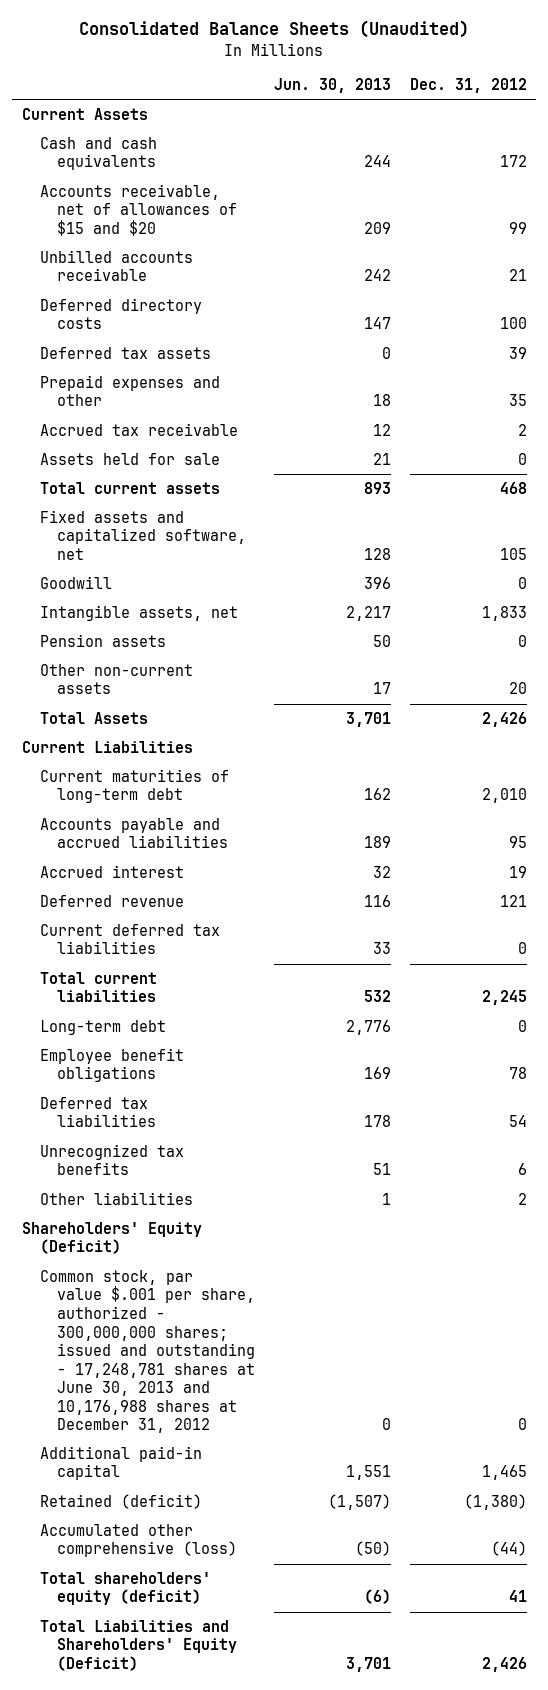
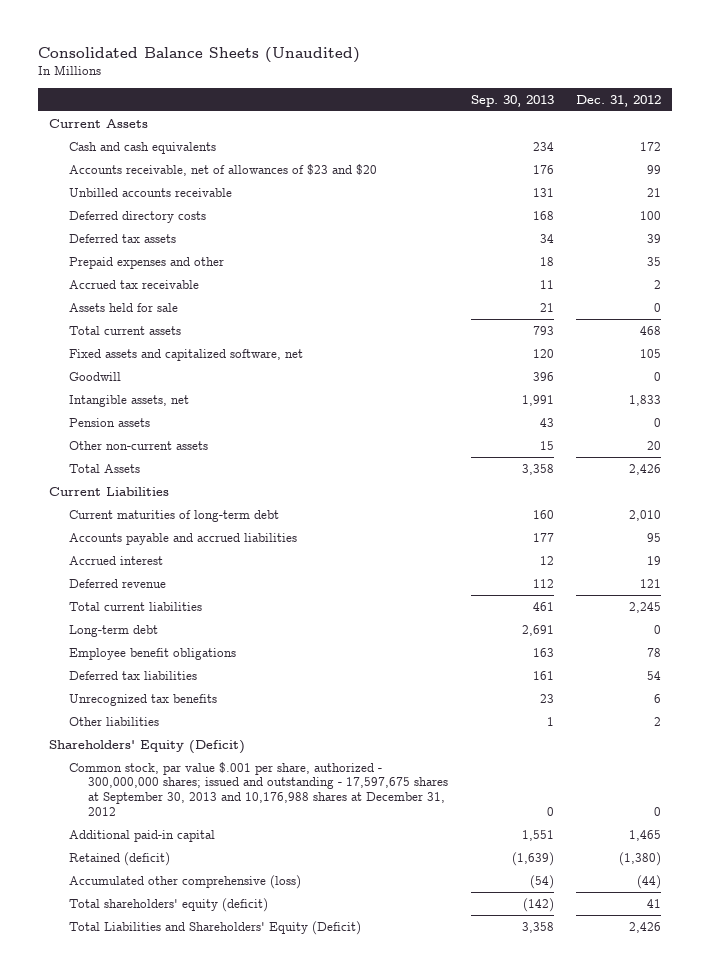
[274,78,392,94] Jun. 30, 2013 -> none
none -> [470,94,554,107] Sep. 30, 2013
[39,183,238,237] Accounts receivable, net of allowances of $15 and $20 -> [68,163,377,176] Accounts receivable, net of allowances of $23 and $20
[39,923,220,955] Current deferred tax liabilities -> none
[39,1269,256,1434] Common stock, par value $.001 per share, authorized - 300,000,000 shares; issued and outstanding - 17,248,781 shares at June 30, 2013 and 10,176,988 shares at December 31, 2012 -> [68,761,449,817] Common stock, par value $.001 per share, authorized - 300,000,000 shares; issued and outstanding - 17,597,675 shares at September 30, 2013 and 10,176,988 shares at December 31, 2012

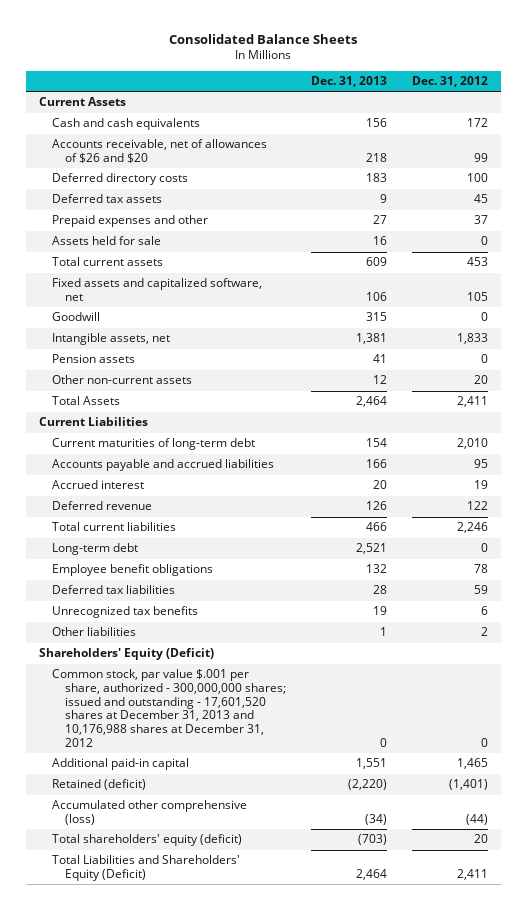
[38,47,361,64] Consolidated Balance Sheets (Unaudited) -> [169,33,358,44] Consolidated Balance Sheets
[470,94,554,107] Sep. 30, 2013 -> none
none -> [311,76,388,88] Dec. 31, 2013
[68,187,232,197] Unbilled accounts receivable -> none
[68,163,377,176] Accounts receivable, net of allowances of $23 and $20 -> [51,139,267,164] Accounts receivable, net of allowances of $26 and $20
[68,279,199,289] Accrued tax receivable -> none
[647,233,662,243] 39 -> [474,194,489,204] 45
[647,256,662,266] 35 -> [474,215,489,225] 37
[640,325,662,335] 468 -> [467,257,489,267] 453
[629,463,662,475] 2,426 -> [457,396,489,408] 2,411
[640,578,662,588] 121 -> [467,501,489,511] 122
[629,601,662,613] 2,245 -> [457,522,489,534] 2,246
[647,670,662,680] 54 -> [474,585,489,595] 59
[68,761,449,817] Common stock, par value $.001 per share, authorized - 300,000,000 shares; issued and outstanding - 17,597,675 shares at September 30, 2013 and 10,176,988 shares at December 31, 2012 -> [51,669,286,747] Common stock, par value $.001 per share, authorized - 300,000,000 shares; issued and outstanding - 17,601,520 shares at December 31, 2013 and 10,176,988 shares at December 31, 2012
[619,851,662,866] (1,380) -> [449,779,489,791] (1,401)
[647,898,662,908] 41 -> [474,834,489,844] 20
[629,921,662,933] 2,426 -> [457,869,489,881] 2,411

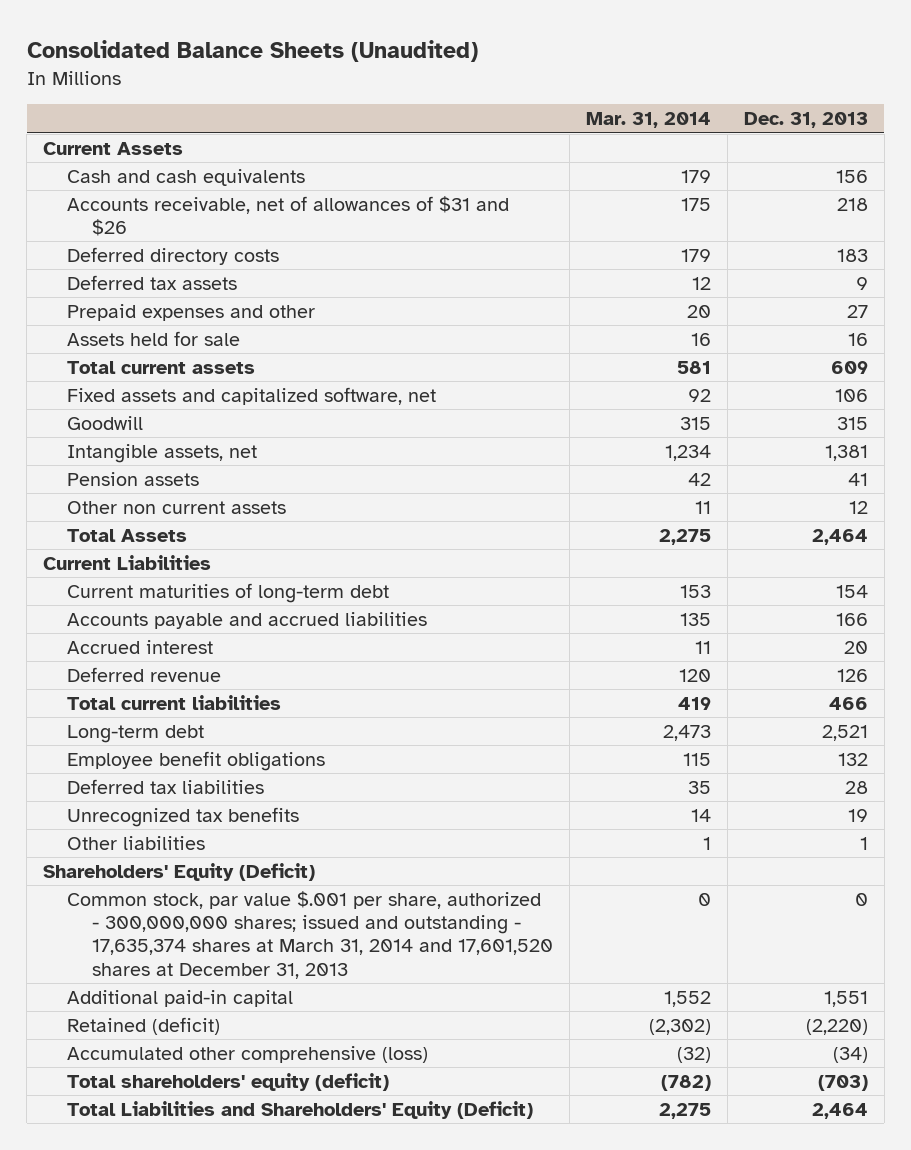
[169,33,358,44] Consolidated Balance Sheets -> [26,39,478,62] Consolidated Balance Sheets (Unaudited)
[412,76,489,88] Dec. 31, 2012 -> none
none -> [585,112,711,129] Mar. 31, 2014
[51,139,267,164] Accounts receivable, net of allowances of $26 and $20 -> [67,195,510,237] Accounts receivable, net of allowances of $31 and $26
[51,375,192,385] Other non-current assets -> [67,500,287,514] Other non current assets
[51,669,286,747] Common stock, par value $.001 per share, authorized - 300,000,000 shares; issued and outstanding - 17,601,520 shares at December 31, 2013 and 10,176,988 shares at December 31, 2012 -> [67,890,553,979] Common stock, par value $.001 per share, authorized - 300,000,000 shares; issued and outstanding - 17,635,374 shares at March 31, 2014 and 17,601,520 shares at December 31, 2013

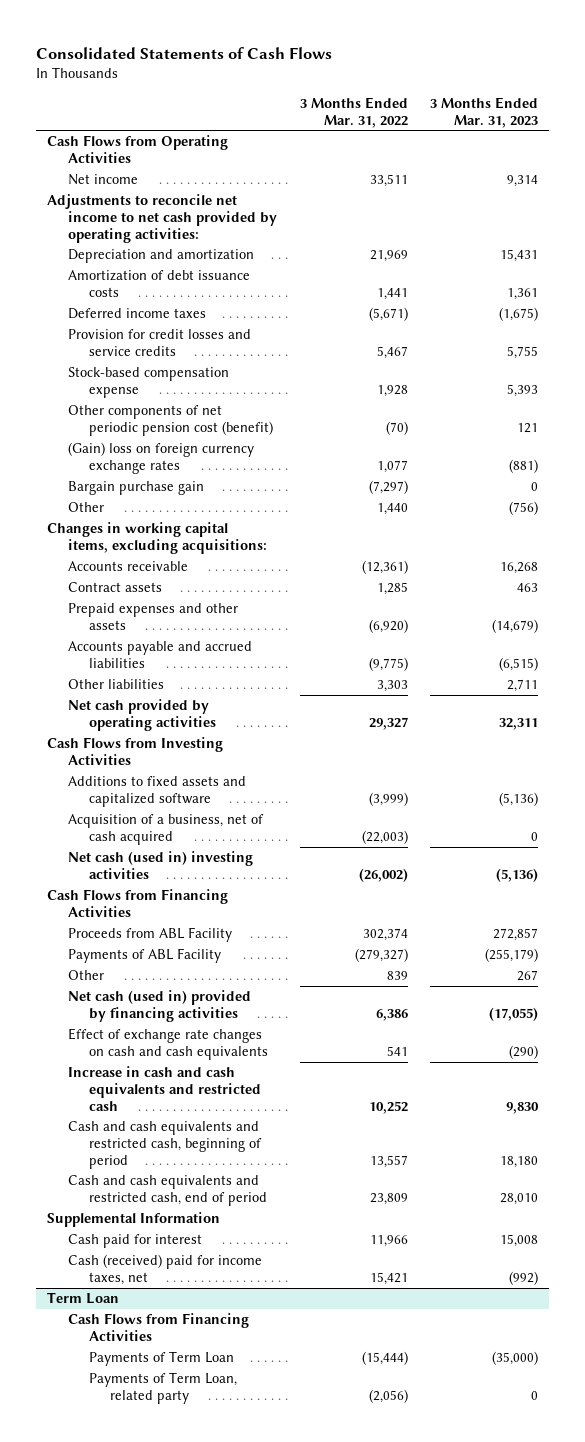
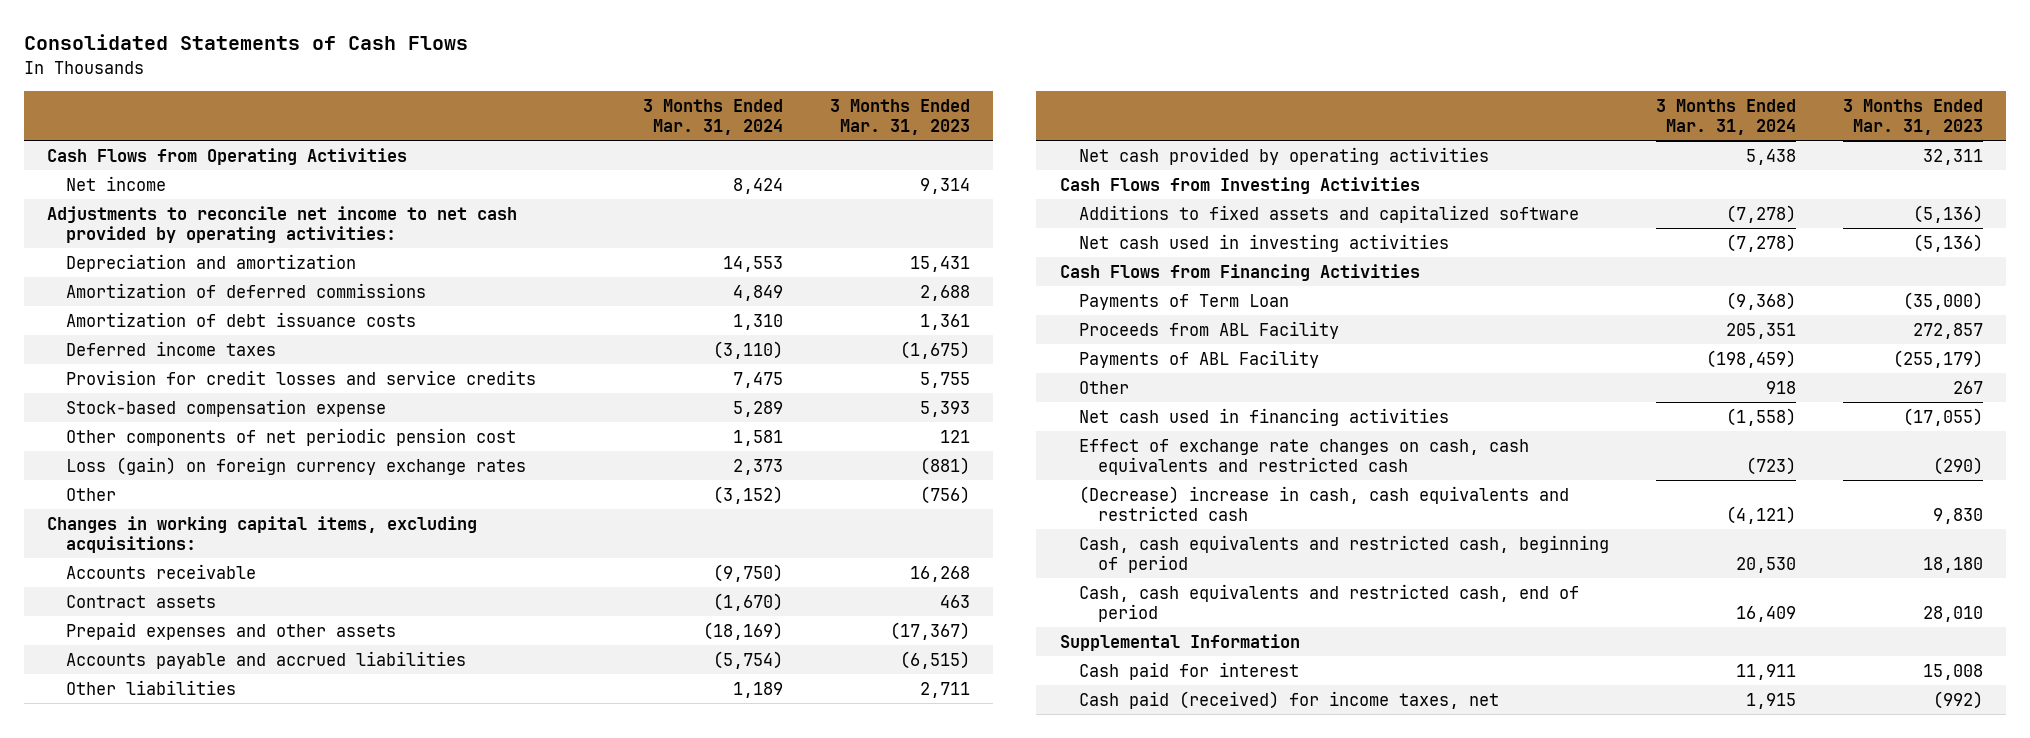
[299,96,408,128] 3 Months Ended Mar. 31, 2022 -> none
none -> [643,98,784,135] 3 Months Ended Mar. 31, 2024
none -> [66,282,427,298] Amortization of deferred commissions
[68,481,205,496] Bargain purchase gain -> none
[68,405,274,436] Other components of net periodic pension cost (benefit) -> [66,427,517,446] Other components of net periodic pension cost
[68,442,255,474] (Gain) loss on foreign currency exchange rates -> [66,456,527,475] Loss (gain) on foreign currency exchange rates
[491,618,538,633] (14,679) -> [889,621,970,640] (17,367)
[68,814,265,845] Acquisition of a business, net of cash acquired -> none
[68,851,254,879] Net cash (used in) investing activities -> [1079,233,1450,252] Net cash used in investing activities
none -> [1079,293,1290,310] Payments of Term Loan
[68,990,252,1022] Net cash (used in) provided by financing activities -> [1079,407,1450,426] Net cash used in financing activities
[68,1028,269,1060] Effect of exchange rate changes on cash and cash equivalents -> [1079,438,1530,475] Effect of exchange rate changes on cash, cash equivalents and restricted cash
[68,1066,262,1111] Increase in cash and cash equivalents and restricted cash -> [1079,485,1570,521] (Decrease) increase in cash, cash equivalents and restricted cash
[68,1121,263,1169] Cash and cash equivalents and restricted cash, beginning of period -> [1079,534,1610,573] Cash, cash equivalents and restricted cash, beginning of period
[68,1175,268,1206] Cash and cash equivalents and restricted cash, end of period -> [1079,583,1580,622] Cash, cash equivalents and restricted cash, end of period
[47,1292,120,1305] Term Loan -> none
[68,1313,250,1341] Cash Flows from Financing Activities -> none
[89,1351,235,1367] Payments of Term Loan -> none
[89,1372,238,1404] Payments of Term Loan, related party -> none
[68,1254,263,1285] Cash (received) paid for income taxes, net -> [1079,690,1500,709] Cash paid (received) for income taxes, net

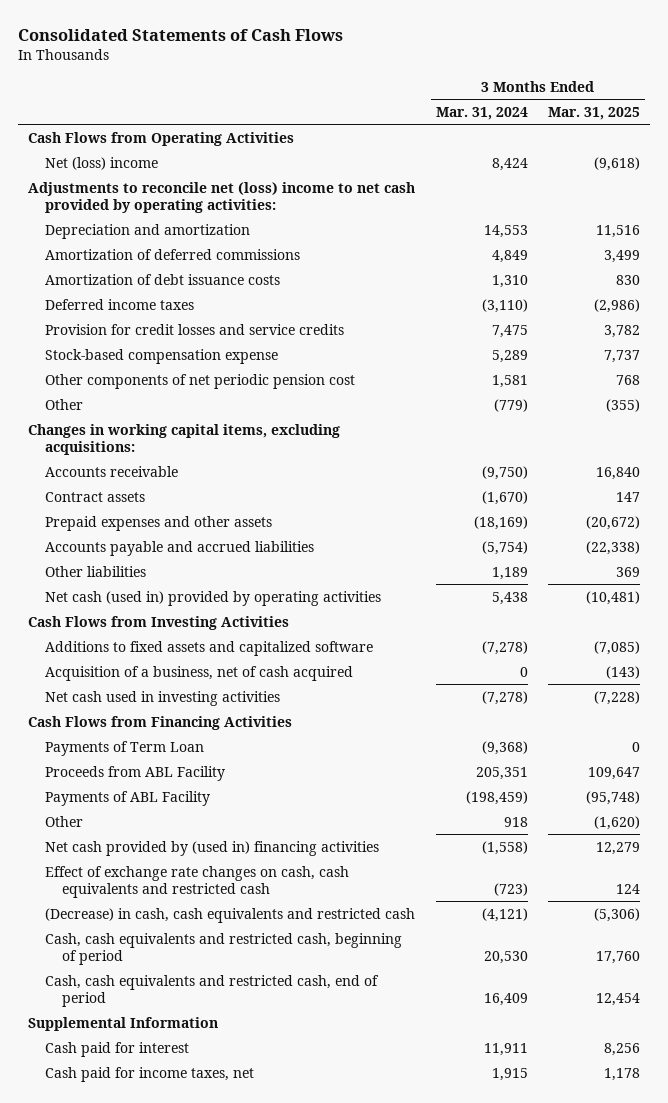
[829,98,970,135] 3 Months Ended Mar. 31, 2023 -> none
none -> [547,106,640,120] Mar. 31, 2025
[66,175,167,191] Net income -> [45,156,159,170] Net (loss) income
[47,205,518,243] Adjustments to reconcile net income to net cash provided by operating activities: -> [28,181,416,213] Adjustments to reconcile net (loss) income to net cash provided by operating activities:
[66,456,527,475] Loss (gain) on foreign currency exchange rates -> none
[713,485,784,504] (3,152) -> [493,398,528,412] (779)
[1079,146,1490,165] Net cash provided by operating activities -> [45,590,382,606] Net cash (used in) provided by operating activities
none -> [45,665,354,681] Acquisition of a business, net of cash acquired
[1079,407,1450,426] Net cash used in financing activities -> [45,840,380,856] Net cash provided by (used in) financing activities
[1079,485,1570,521] (Decrease) increase in cash, cash equivalents and restricted cash -> [45,907,416,923] (Decrease) in cash, cash equivalents and restricted cash
[1079,690,1500,709] Cash paid (received) for income taxes, net -> [45,1066,255,1082] Cash paid for income taxes, net

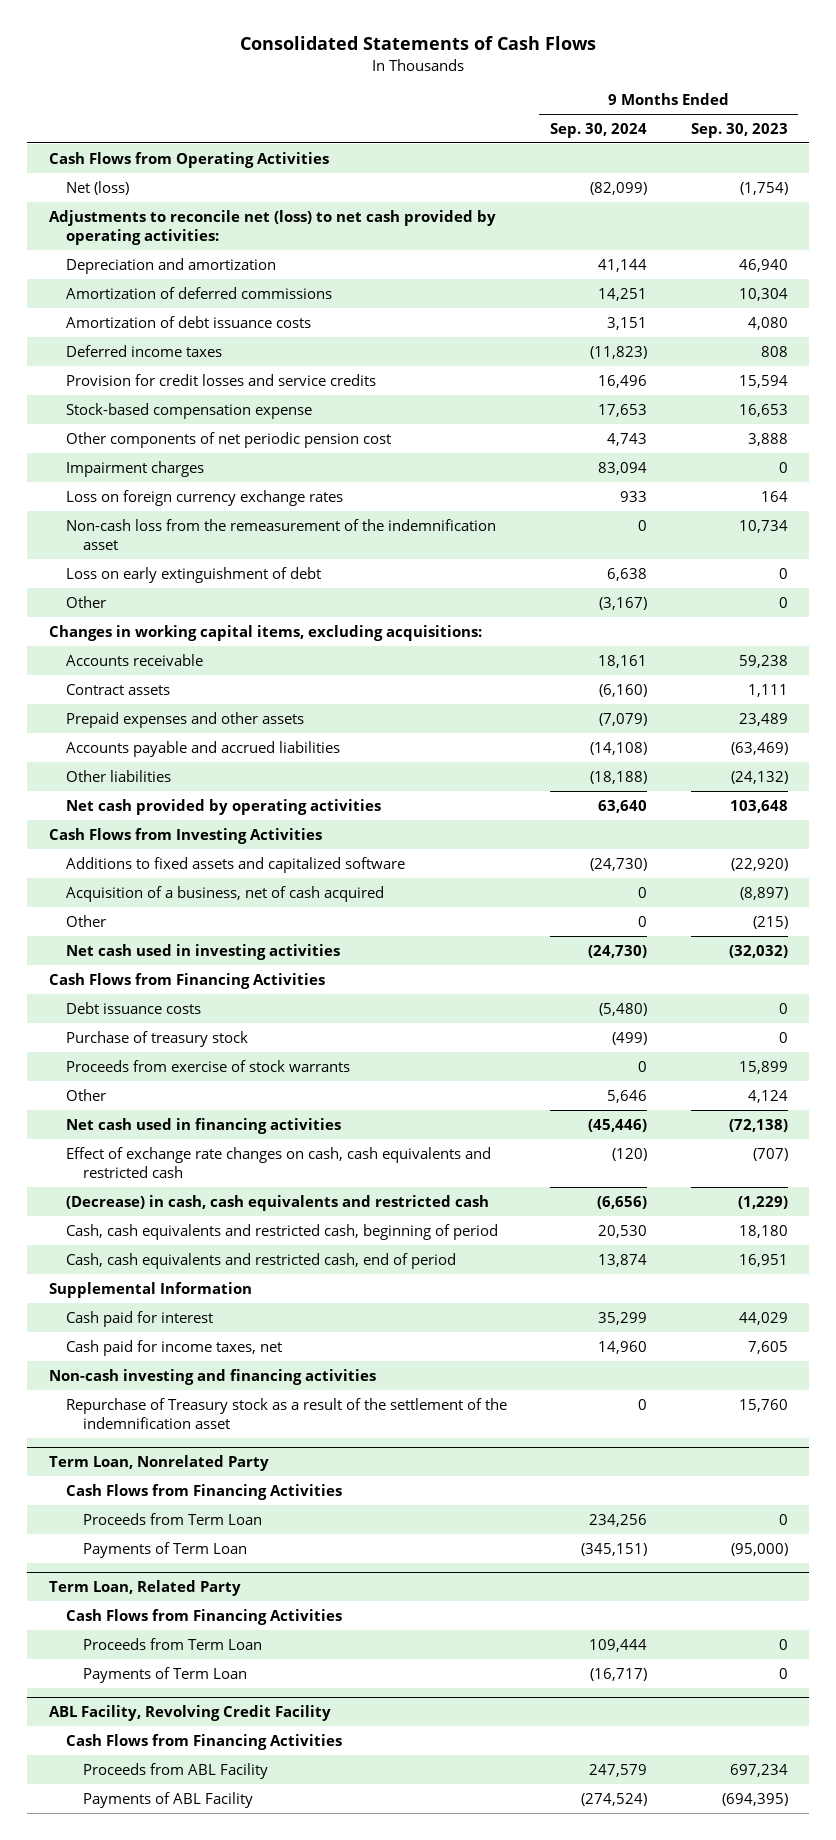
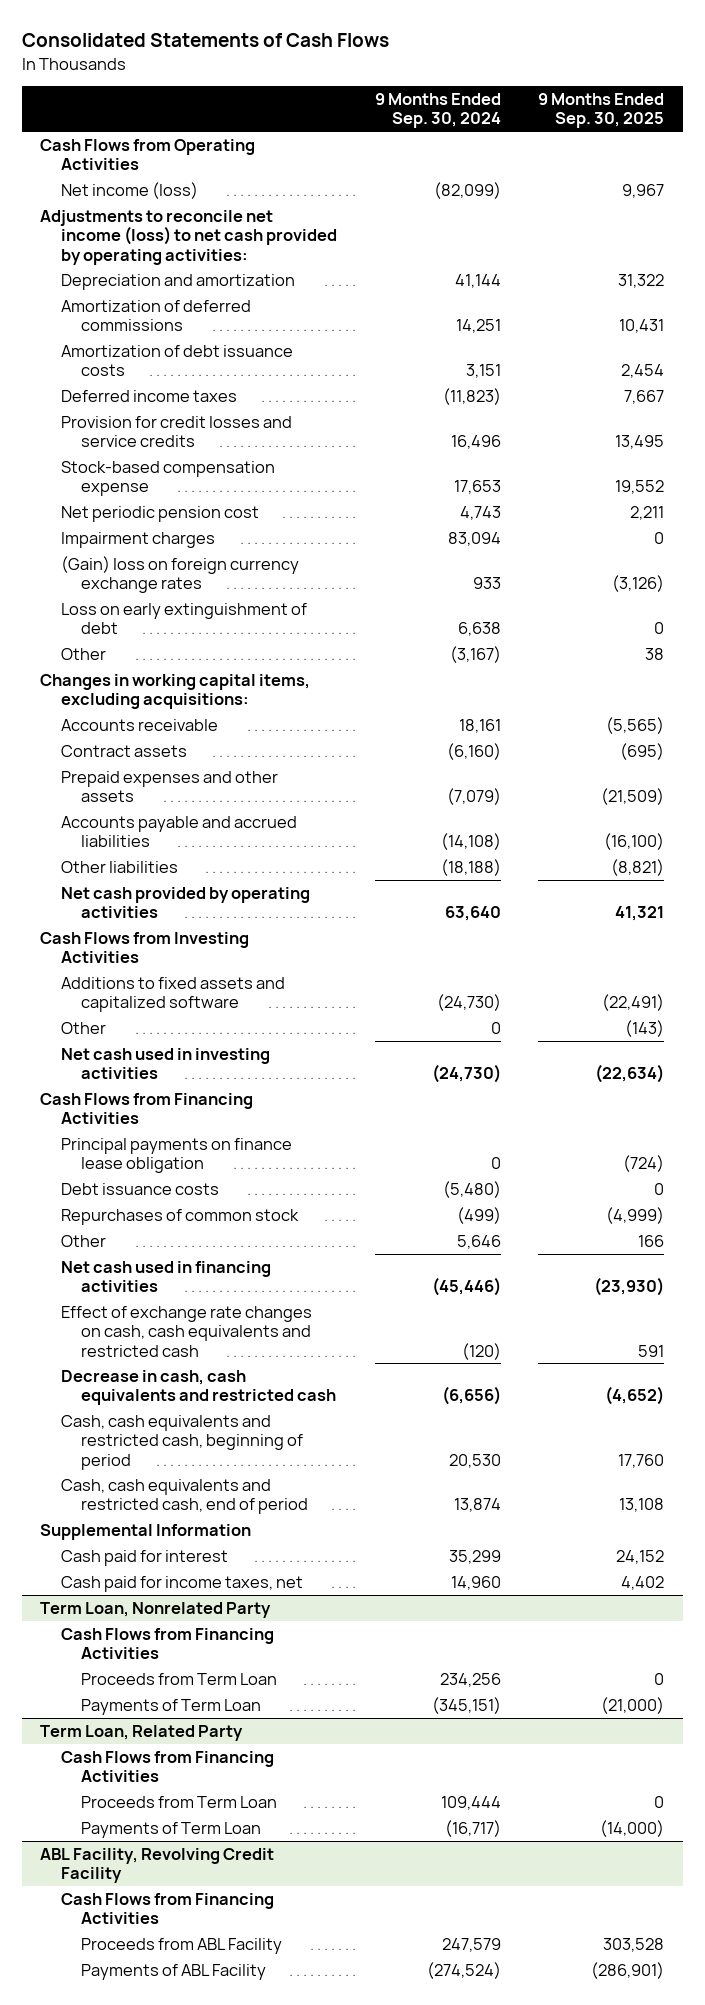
[690,122,788,138] Sep. 30, 2023 -> none
none -> [538,92,665,129] 9 Months Ended Sep. 30, 2025
[65,180,129,195] Net (loss) -> [60,181,198,199] Net income (loss)
[48,209,496,245] Adjustments to reconcile net (loss) to net cash provided by operating activities: -> [40,209,337,265] Adjustments to reconcile net income (loss) to net cash provided by operating activities:
[65,431,391,448] Other components of net periodic pension cost -> [60,505,259,522] Net periodic pension cost
[65,518,496,550] Non-cash loss from the remeasurement of the indemnification asset -> none
[65,489,343,506] Loss on foreign currency exchange rates -> [60,555,299,594] (Gain) loss on foreign currency exchange rates
[65,885,384,902] Acquisition of a business, net of cash acquired -> none
none -> [60,1137,292,1174] Principal payments on finance lease obligation
[65,1059,350,1072] Proceeds from exercise of stock warrants -> none
[65,1030,248,1047] Purchase of treasury stock -> [60,1208,299,1225] Repurchases of common stock
[65,1194,489,1211] (Decrease) in cash, cash equivalents and restricted cash -> [60,1369,337,1406] Decrease in cash, cash equivalents and restricted cash
[48,1368,376,1385] Non-cash investing and financing activities -> none
[65,1397,507,1429] Repurchase of Treasury stock as a result of the settlement of the indemnification asset -> none

